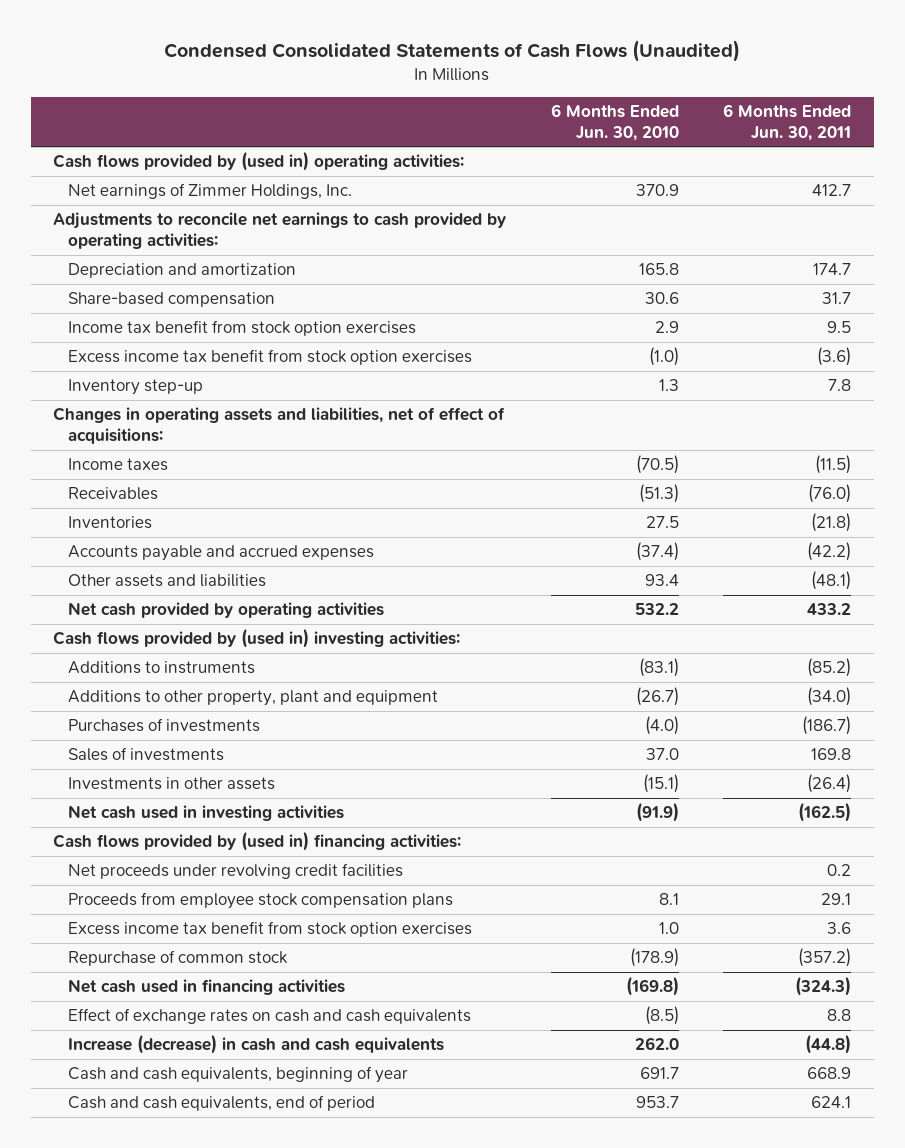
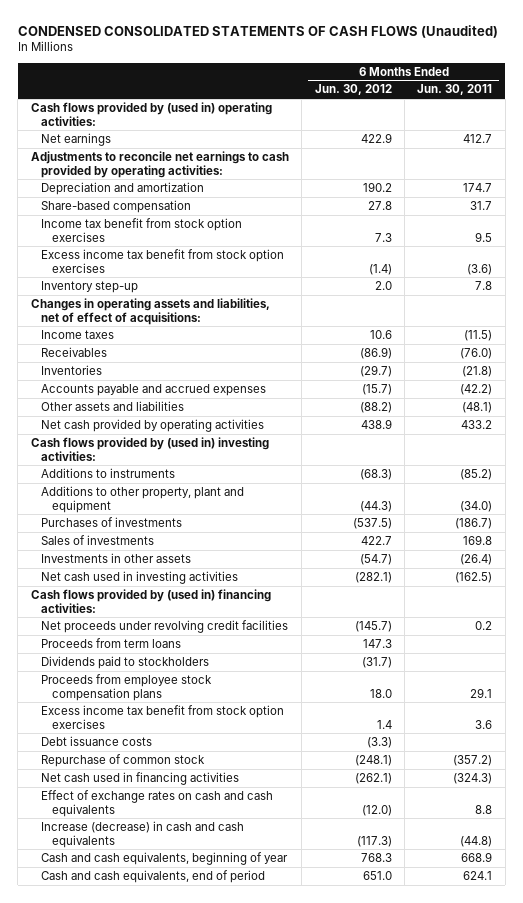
[164,39,741,62] Condensed Consolidated Statements of Cash Flows (Unaudited) -> [17,24,498,38] CONDENSED CONSOLIDATED STATEMENTS OF CASH FLOWS (Unaudited)
[550,103,679,141] 6 Months Ended Jun. 30, 2010 -> none
none -> [314,84,392,96] Jun. 30, 2012
[68,183,353,200] Net earnings of Zimmer Holdings, Inc. -> [41,133,112,147] Net earnings
none -> [41,638,182,649] Proceeds from term loans
none -> [41,656,210,670] Dividends paid to stockholders
none -> [41,736,153,747] Debt issuance costs

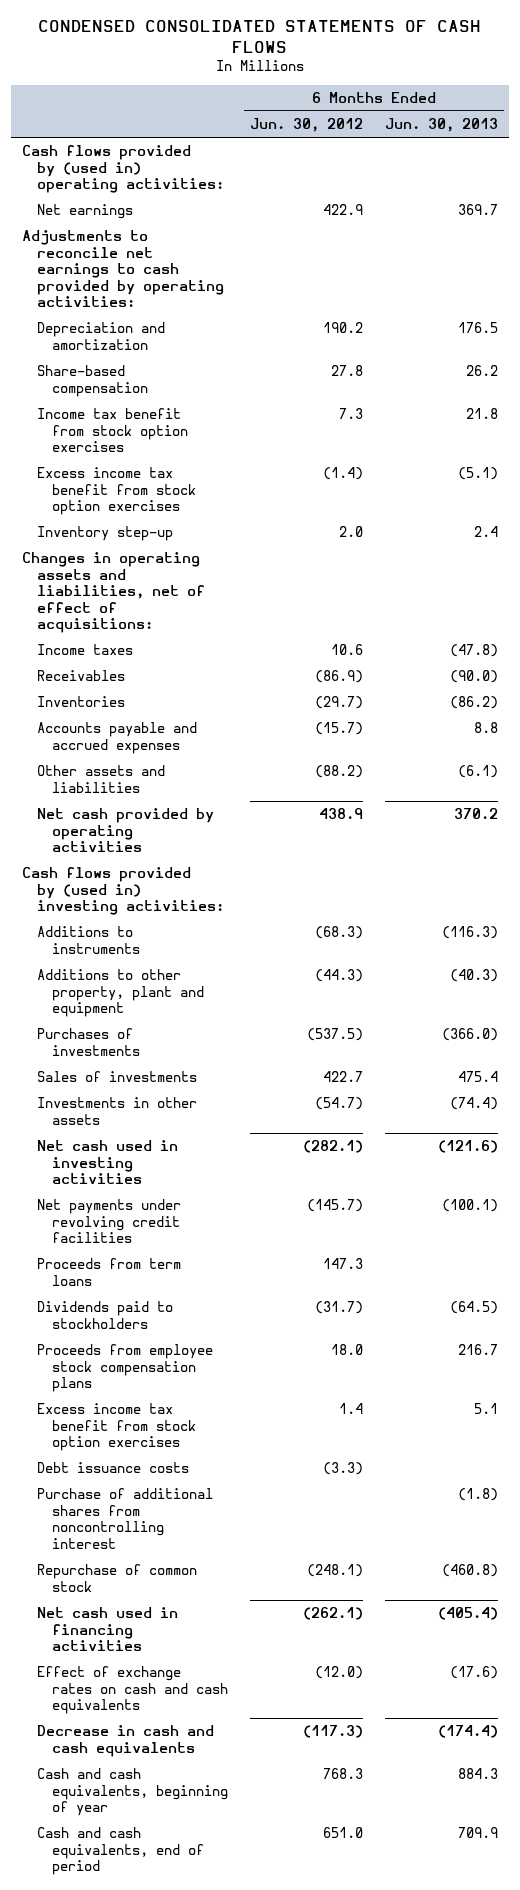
[17,24,498,38] CONDENSED CONSOLIDATED STATEMENTS OF CASH FLOWS (Unaudited) -> [38,20,482,53] CONDENSED CONSOLIDATED STATEMENTS OF CASH FLOWS
[417,84,493,96] Jun. 30, 2011 -> none
none -> [385,118,499,133] Jun. 30, 2013
[30,589,271,613] Cash flows provided by (used in) financing activities: -> none
[41,620,289,634] Net proceeds under revolving credit facilities -> [37,1199,182,1244] Net payments under revolving credit facilities
none -> [37,1488,214,1549] Purchase of additional shares from noncontrolling interest
[41,821,245,848] Increase (decrease) in cash and cash equivalents -> [37,1725,215,1757] Decrease in cash and cash equivalents

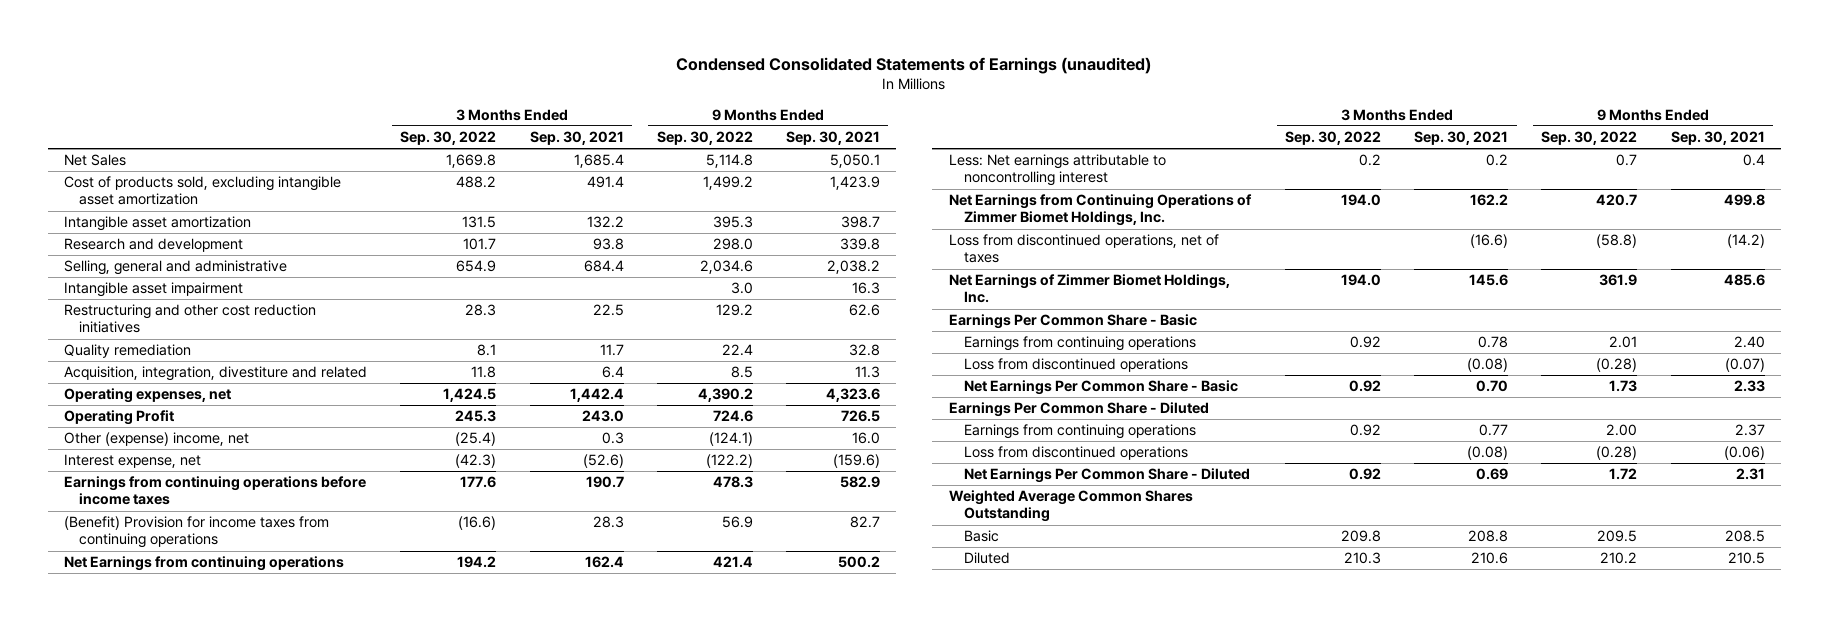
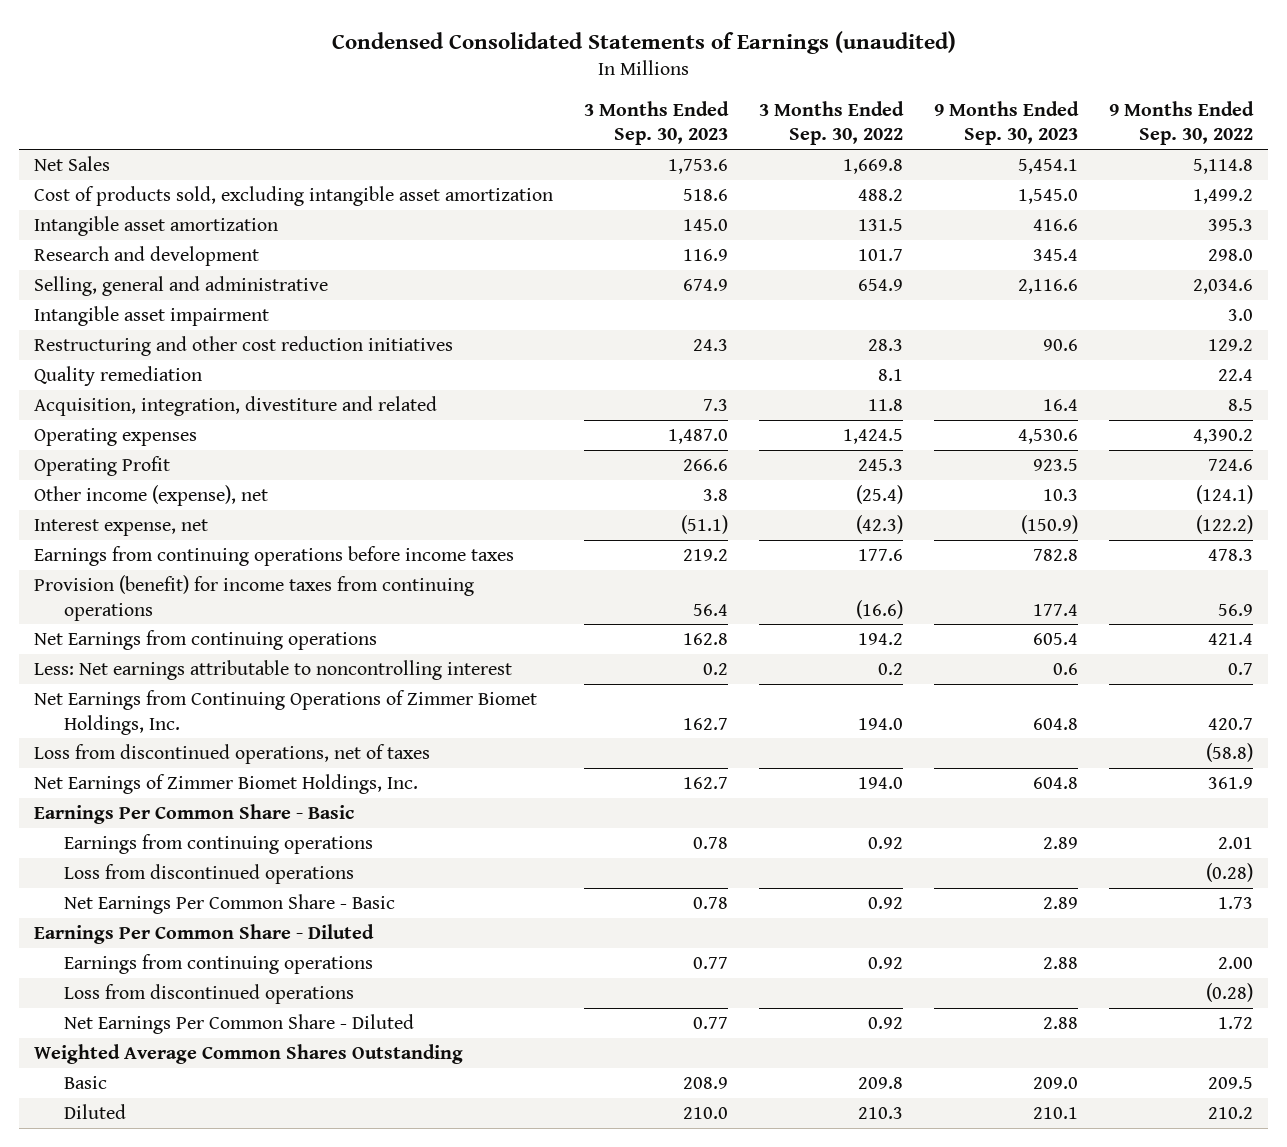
[529,131,624,146] Sep. 30, 2021 -> none
[785,131,880,146] Sep. 30, 2021 -> none
none -> [584,100,730,146] 3 Months Ended Sep. 30, 2023
none -> [933,100,1079,146] 9 Months Ended Sep. 30, 2023
[64,388,232,404] Operating expenses, net -> [34,427,198,446] Operating expenses
[64,432,250,447] Other (expense) income, net -> [34,484,269,506] Other income (expense), net
[64,516,330,549] (Benefit) Provision for income taxes from continuing operations -> [34,574,475,621] Provision (benefit) for income taxes from continuing operations

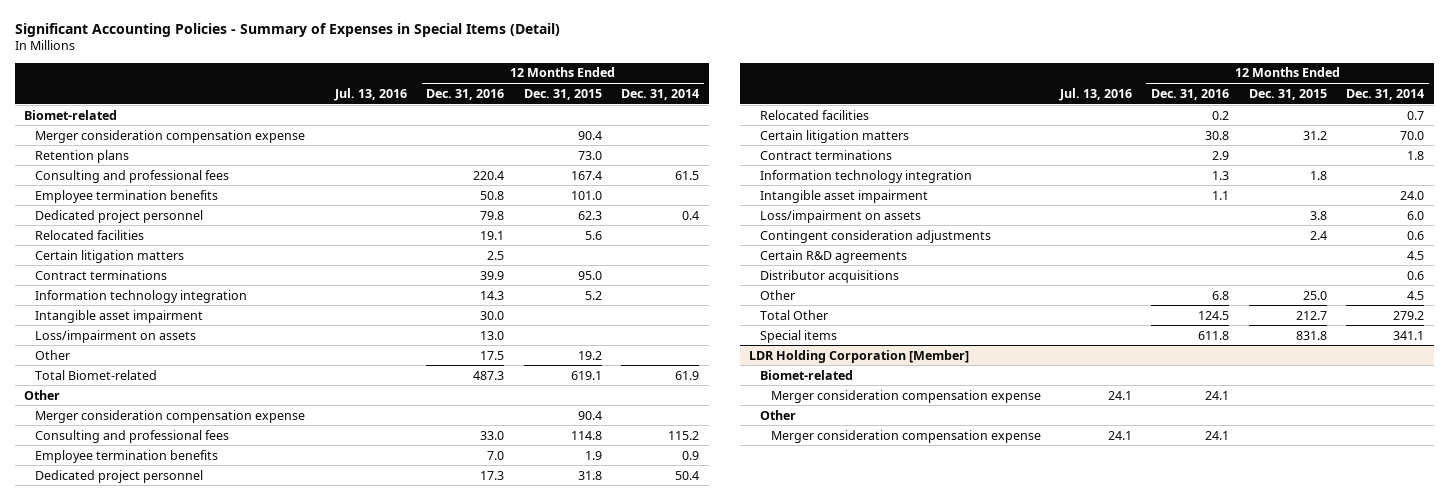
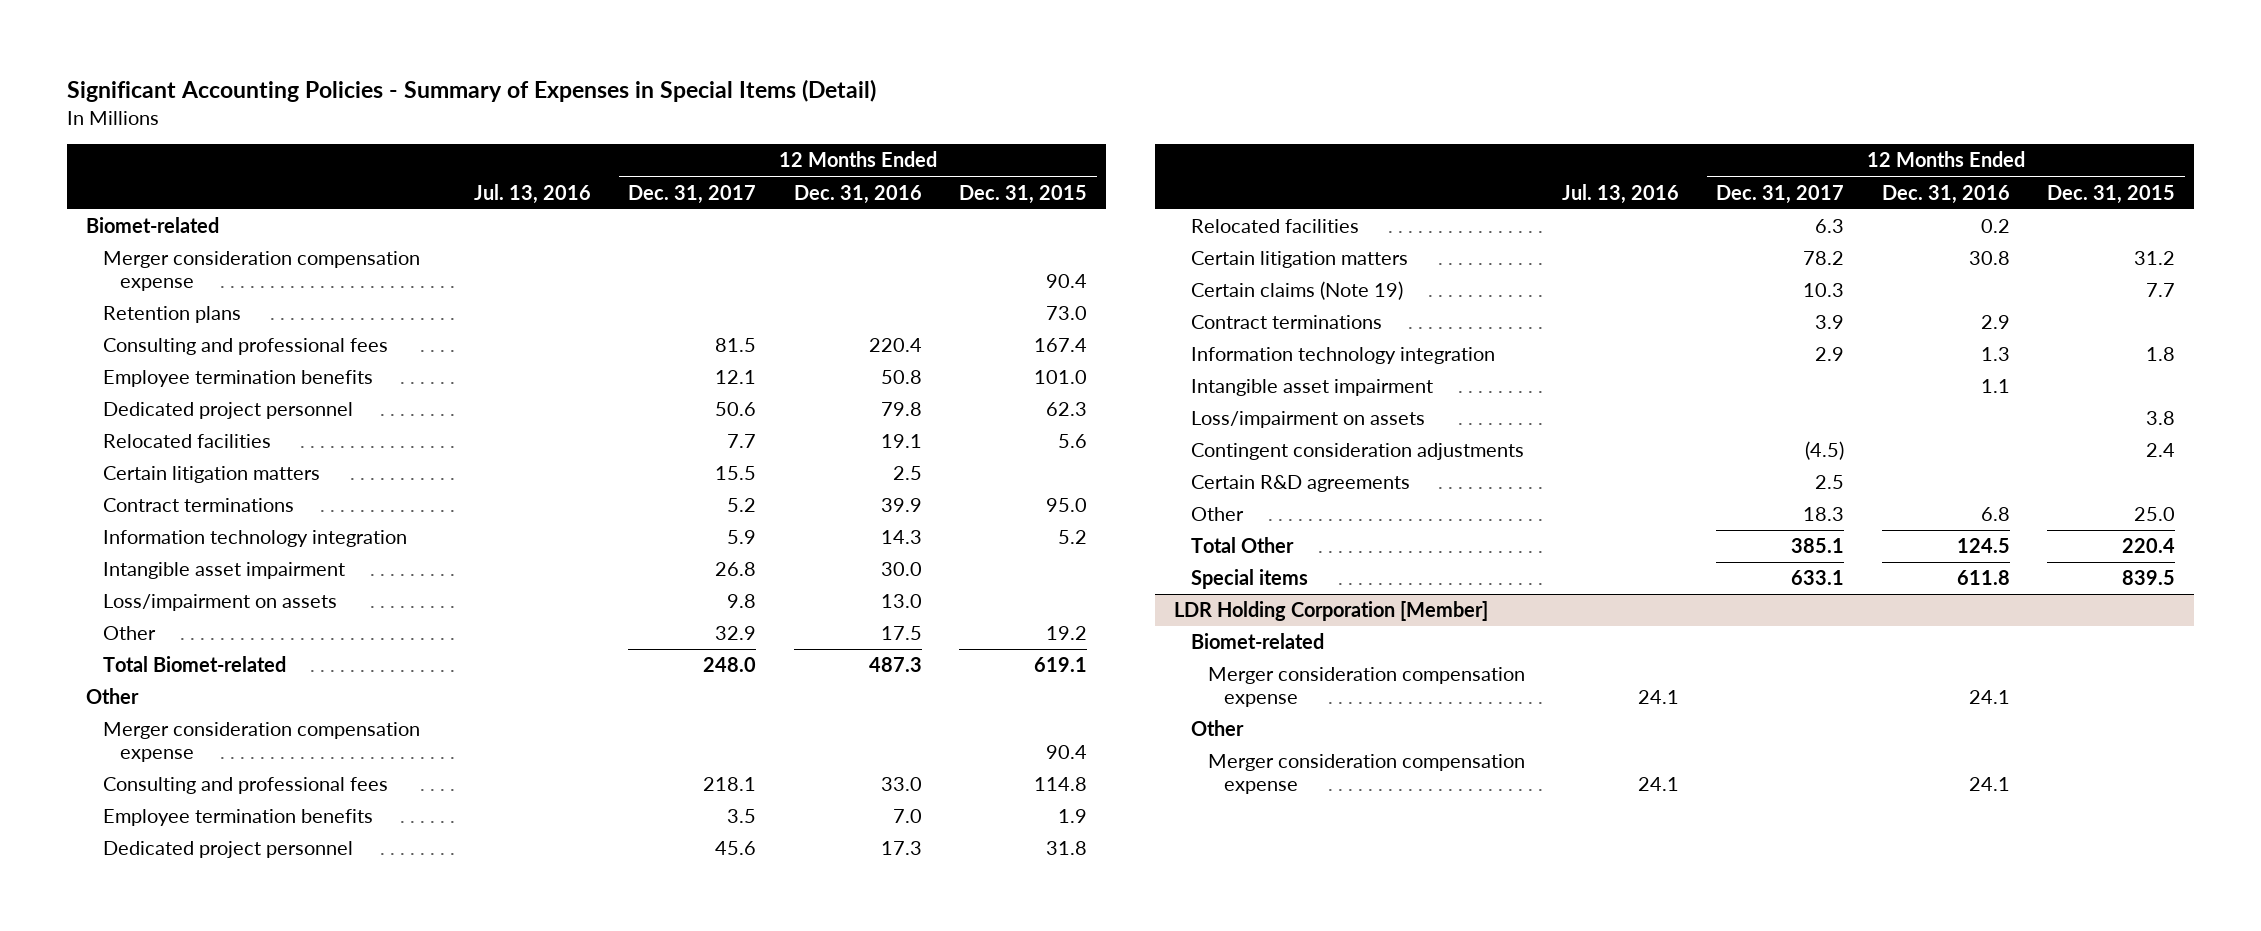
[621,88,700,100] Dec. 31, 2014 -> none
none -> [628,184,757,204] Dec. 31, 2017
none -> [1190,281,1403,301] Certain claims (Note 19)
[759,269,899,283] Distributor acquisitions -> none
[1295,310,1327,320] 212.7 -> [2122,538,2176,554] 220.4
[1295,330,1327,340] 831.8 -> [2122,570,2176,586] 839.5

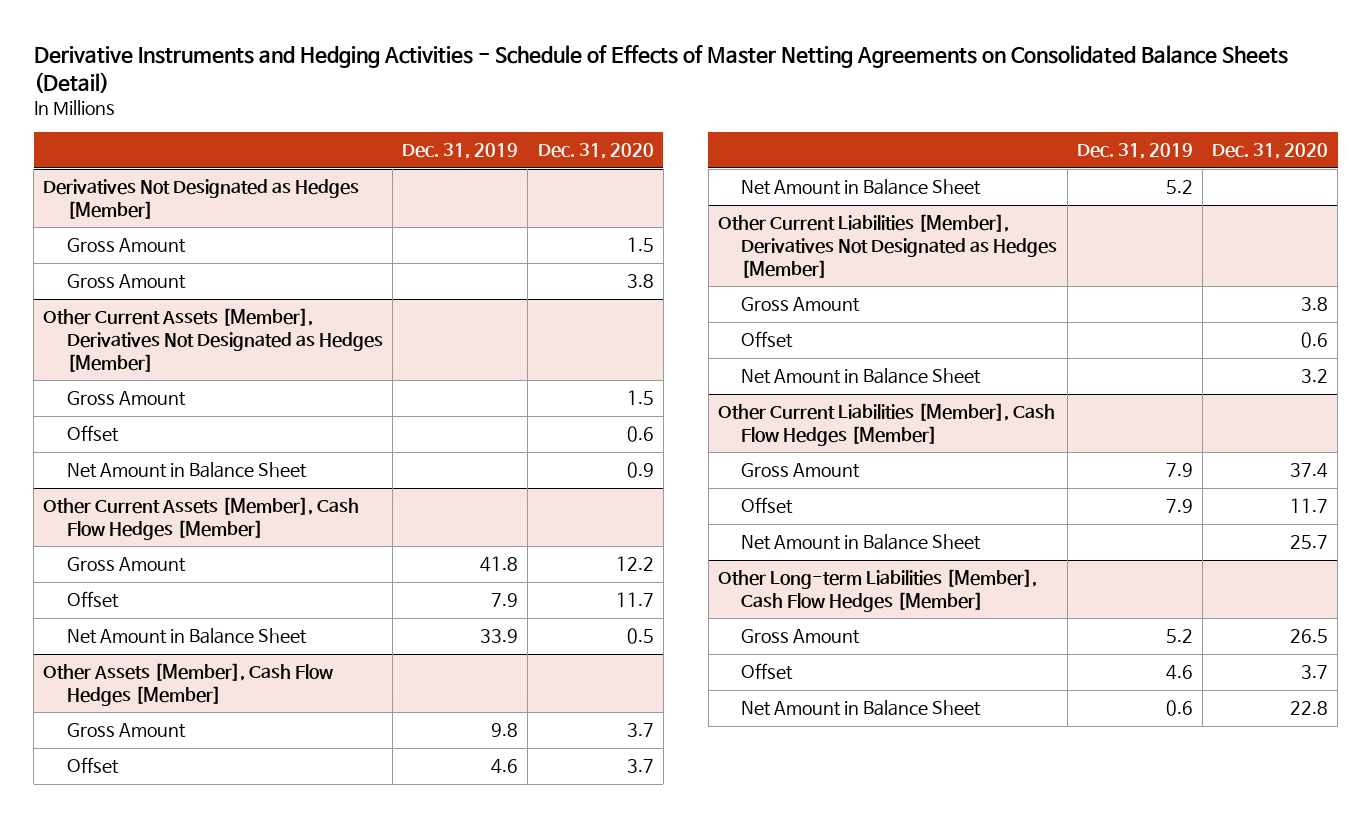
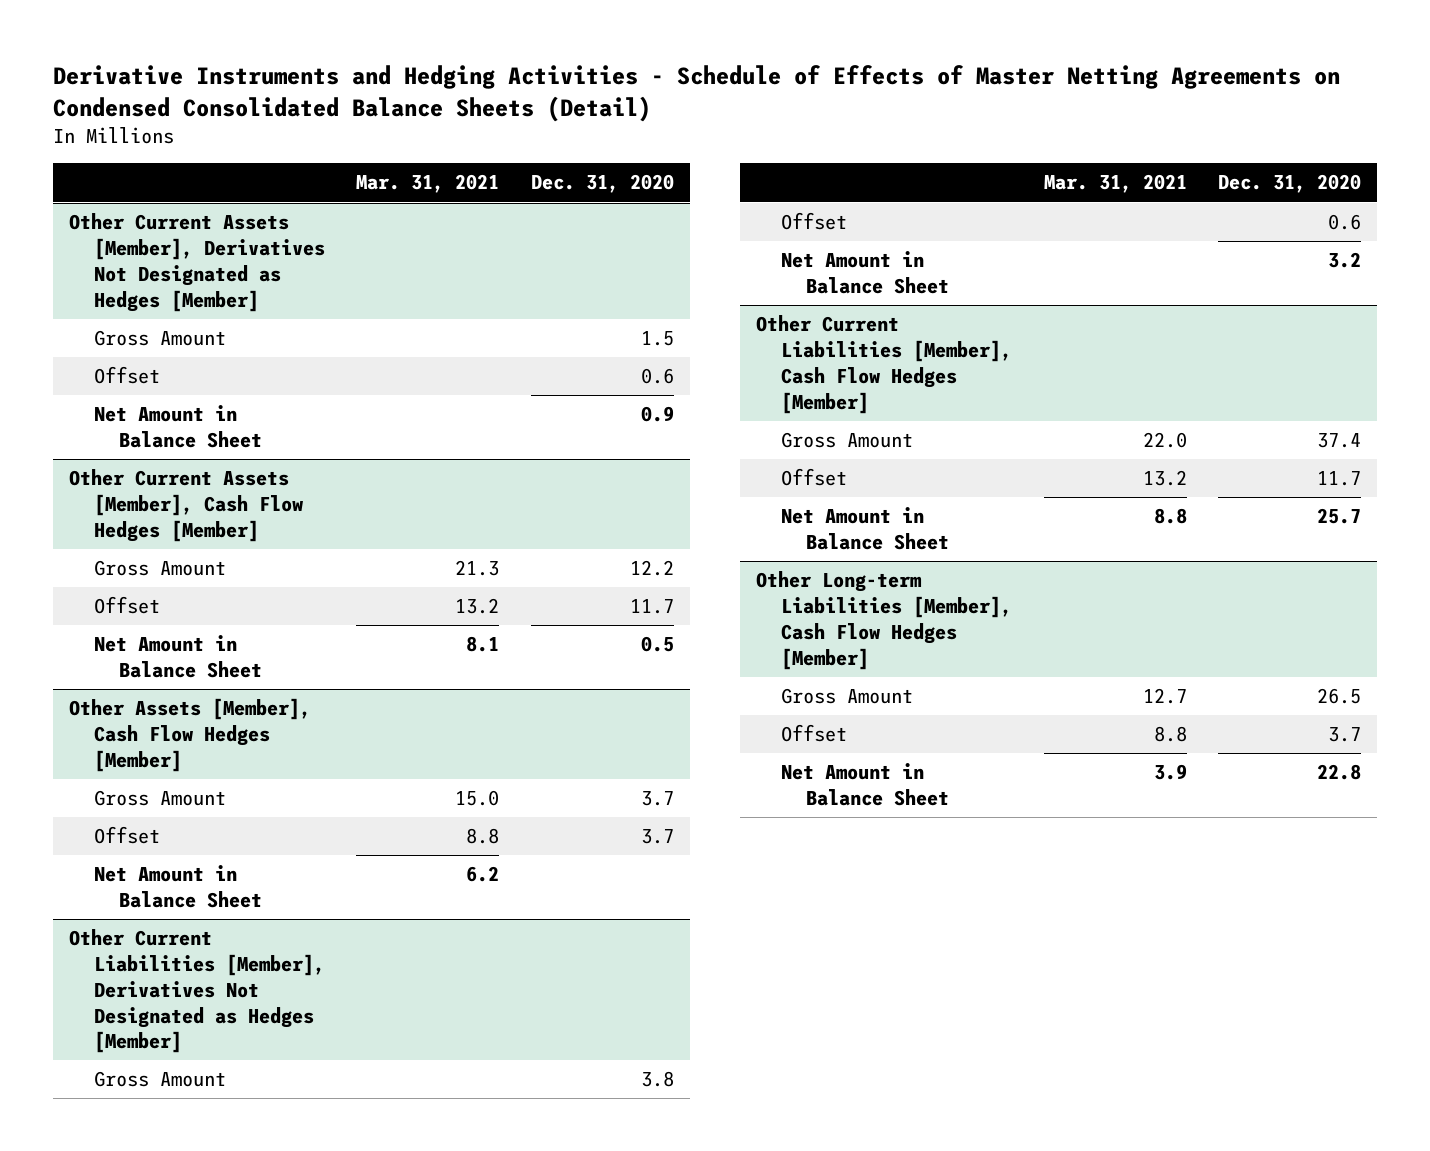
[33,44,1288,93] Derivative Instruments and Hedging Activities - Schedule of Effects of Master Netting Agreements on Consolidated Balance Sheets (Detail) -> [52,65,1340,122] Derivative Instruments and Hedging Activities - Schedule of Effects of Master Netting Agreements on Condensed Consolidated Balance Sheets (Detail)
[402,143,519,160] Dec. 31, 2019 -> none
none -> [356,174,500,194] Mar. 31, 2021
[43,179,360,220] Derivatives Not Designated as Hedges [Member] -> none
[66,238,186,254] Gross Amount -> none
[66,274,186,290] Gross Amount -> none

